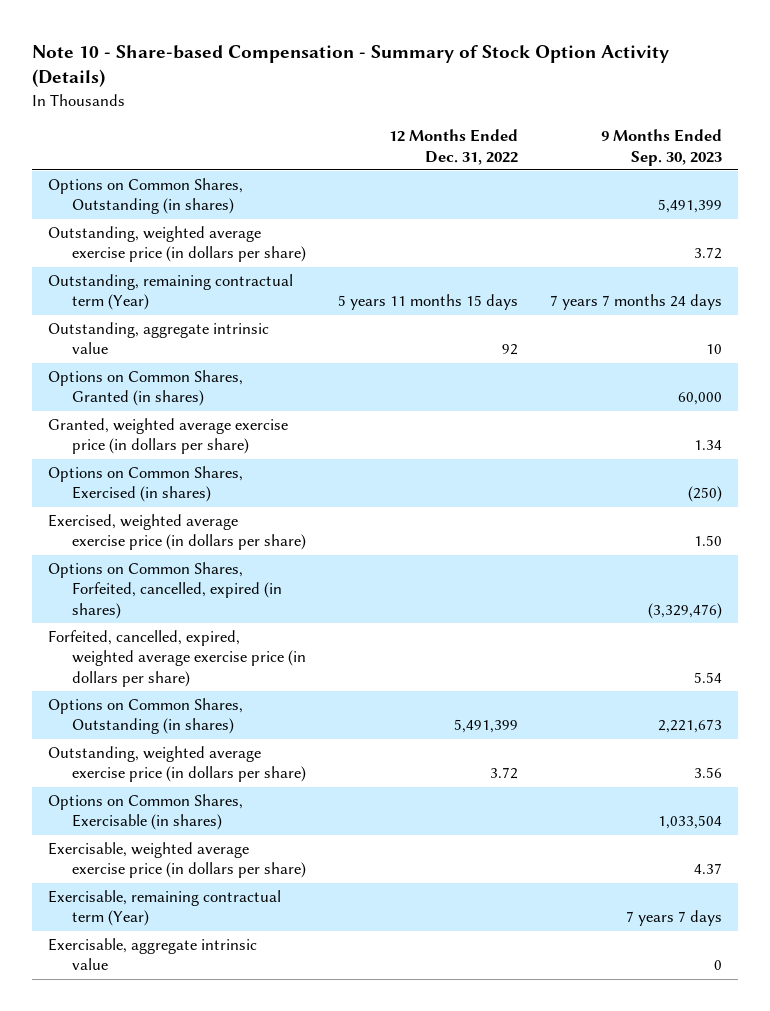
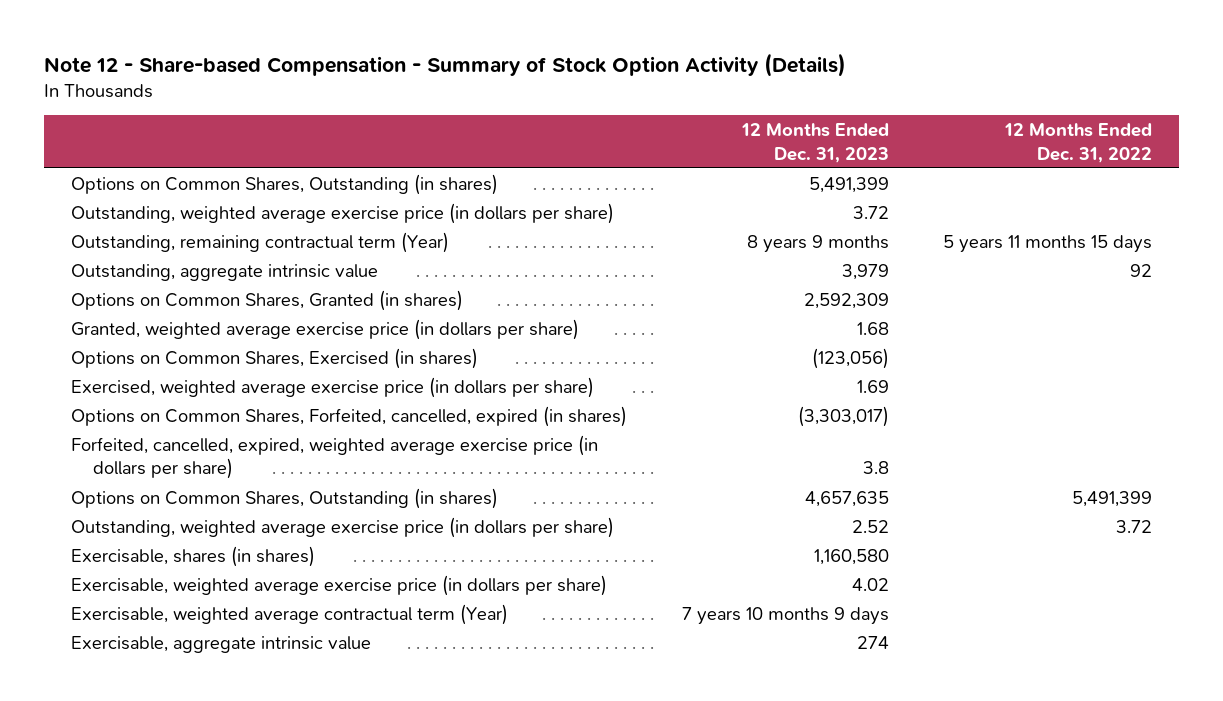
[31,44,669,88] Note 10 - Share-based Compensation - Summary of Stock Option Activity (Details) -> [43,53,846,78] Note 12 - Share-based Compensation - Summary of Stock Option Activity (Details)
[600,129,722,166] 9 Months Ended Sep. 30, 2023 -> none
none -> [740,123,889,163] 12 Months Ended Dec. 31, 2023
[47,793,243,831] Options on Common Shares, Exercisable (in shares) -> [71,545,316,567] Exercisable, shares (in shares)
[47,889,281,927] Exercisable, remaining contractual term (Year) -> [71,603,509,625] Exercisable, weighted average contractual term (Year)

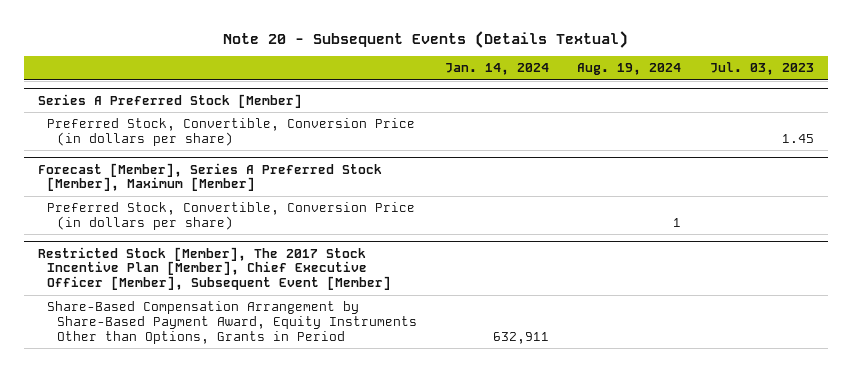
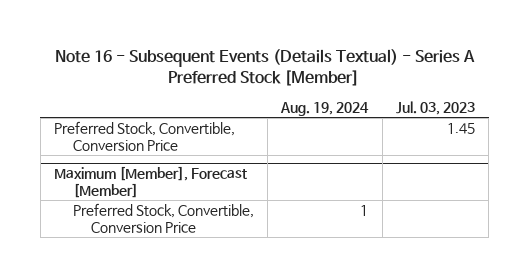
[222,30,628,48] Note 20 - Subsequent Events (Details Textual) -> [55,48,476,87] Note 16 - Subsequent Events (Details Textual) - Series A Preferred Stock [Member]
[444,63,549,76] Jan. 14, 2024 -> none
[38,93,303,108] Series A Preferred Stock [Member] -> none
[47,118,416,146] Preferred Stock, Convertible, Conversion Price (in dollars per share) -> none
[38,246,392,291] Restricted Stock [Member], The 2017 Stock Incentive Plan [Member], Chief Executive Officer [Member], Subsequent Event [Member] -> none
[47,301,417,344] Share-Based Compensation Arrangement by Share-Based Payment Award, Equity Instruments Other than Options, Grants in Period -> none
none -> [54,121,236,151] Preferred Stock, Convertible, Conversion Price
[38,162,383,192] Forecast [Member], Series A Preferred Stock [Member], Maximum [Member] -> [54,166,248,199] Maximum [Member], Forecast [Member]
[47,202,416,230] Preferred Stock, Convertible, Conversion Price (in dollars per share) -> [72,203,254,233] Preferred Stock, Convertible, Conversion Price

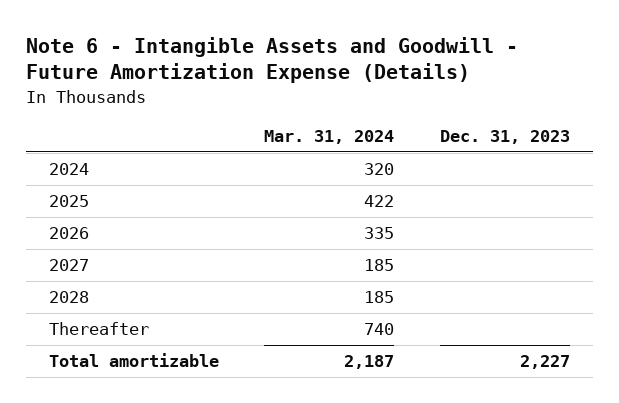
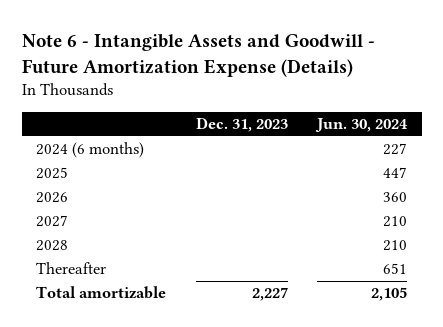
[264,130,395,145] Mar. 31, 2024 -> none
none -> [314,118,408,133] Jun. 30, 2024
[48,163,89,176] 2024 -> [36,142,145,159] 2024 (6 months)

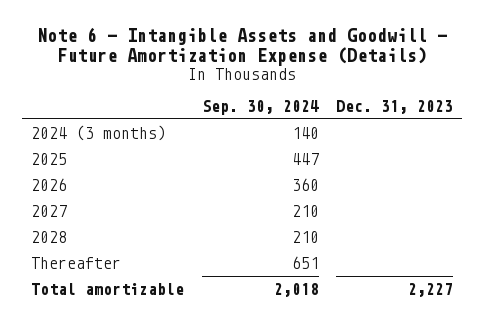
[314,118,408,133] Jun. 30, 2024 -> none
none -> [201,99,319,115] Sep. 30, 2024
[36,142,145,159] 2024 (6 months) -> [31,124,167,141] 2024 (3 months)

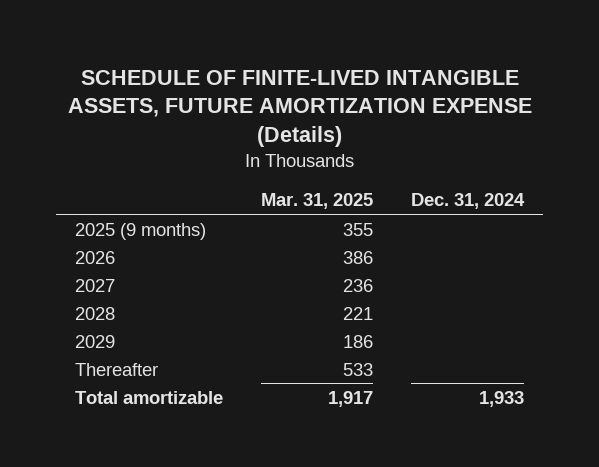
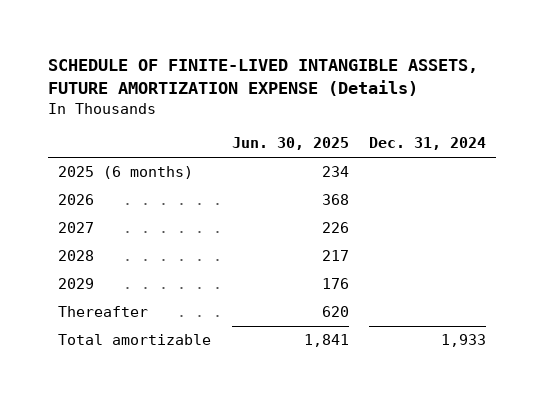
[261,193,374,210] Mar. 31, 2025 -> none
none -> [231,137,349,151] Jun. 30, 2025
[74,222,206,240] 2025 (9 months) -> [58,166,194,180] 2025 (6 months)

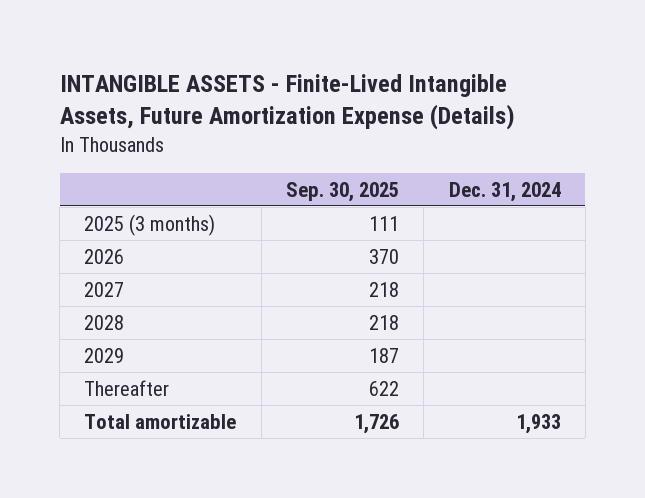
[48,59,479,97] SCHEDULE OF FINITE-LIVED INTANGIBLE ASSETS, FUTURE AMORTIZATION EXPENSE (Details) -> [59,73,515,130] INTANGIBLE ASSETS - Finite-Lived Intangible Assets, Future Amortization Expense (Details)
[231,137,349,151] Jun. 30, 2025 -> none
none -> [285,181,399,202] Sep. 30, 2025
[58,166,194,180] 2025 (6 months) -> [84,213,216,236] 2025 (3 months)

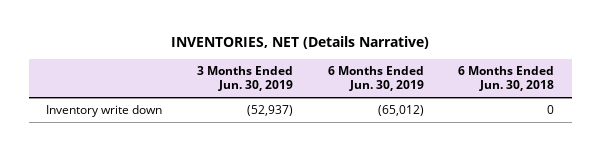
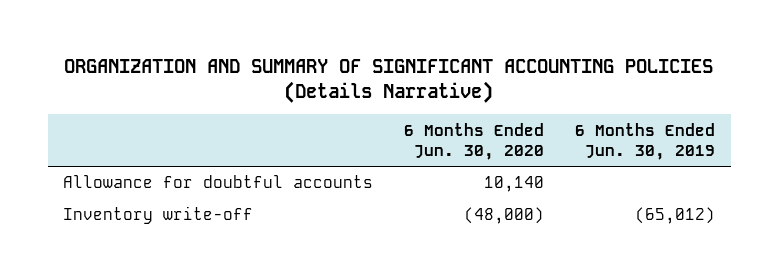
[171,36,430,50] INVENTORIES, NET (Details Narrative) -> [64,58,714,103] ORGANIZATION AND SUMMARY OF SIGNIFICANT ACCOUNTING POLICIES (Details Narrative)
[196,65,293,92] 3 Months Ended Jun. 30, 2019 -> none
[458,65,555,92] 6 Months Ended Jun. 30, 2018 -> none
none -> [404,122,545,161] 6 Months Ended Jun. 30, 2020
none -> [63,175,374,189] Allowance for doubtful accounts
[46,104,163,117] Inventory write down -> [63,206,254,225] Inventory write-off

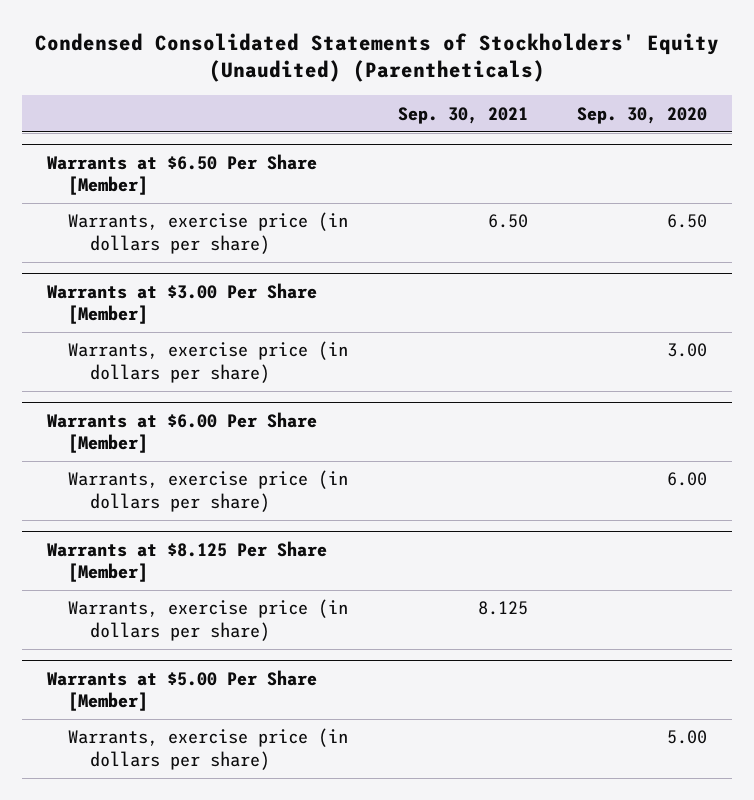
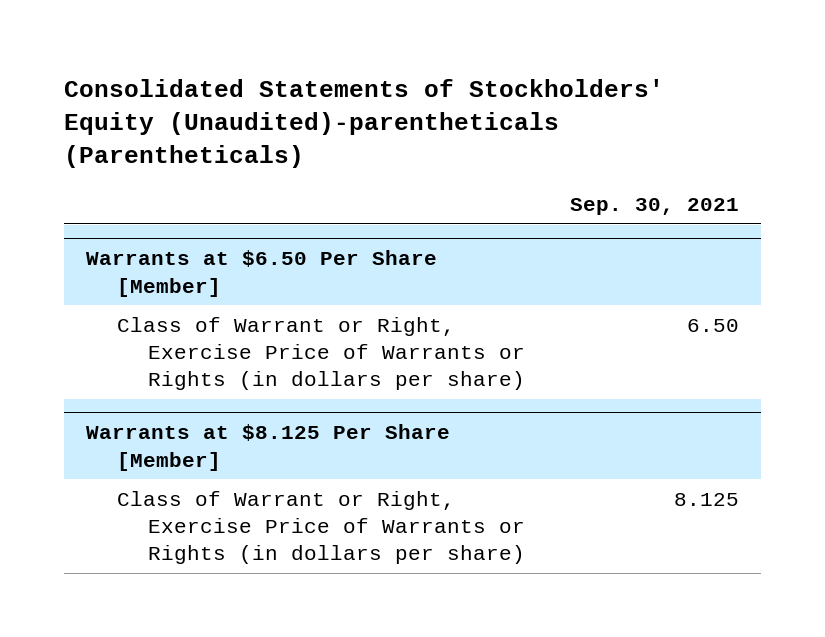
[34,32,719,83] Condensed Consolidated Statements of Stockholders' Equity (Unaudited) (Parentheticals) -> [63,78,664,168] Consolidated Statements of Stockholders' Equity (Unaudited)-parentheticals (Parentheticals)
[577,106,708,124] Sep. 30, 2020 -> none
[46,282,317,324] Warrants at $3.00 Per Share [Member] -> none
[68,341,349,383] Warrants, exercise price (in dollars per share) -> none
[46,411,317,453] Warrants at $6.00 Per Share [Member] -> none
[68,470,349,512] Warrants, exercise price (in dollars per share) -> none
[68,212,349,254] Warrants, exercise price (in dollars per share) -> [117,316,526,391] Class of Warrant or Right, Exercise Price of Warrants or Rights (in dollars per share)
[46,669,317,711] Warrants at $5.00 Per Share [Member] -> none
[68,728,349,770] Warrants, exercise price (in dollars per share) -> none
[68,599,349,641] Warrants, exercise price (in dollars per share) -> [117,490,526,565] Class of Warrant or Right, Exercise Price of Warrants or Rights (in dollars per share)

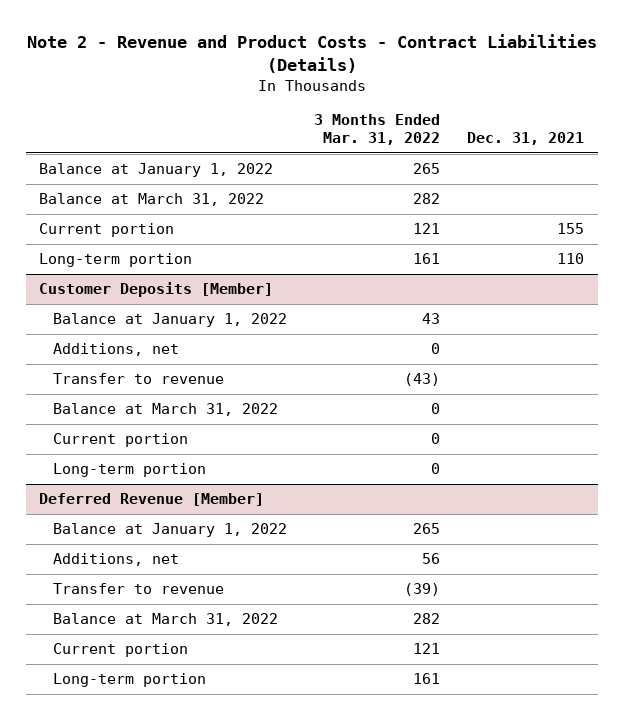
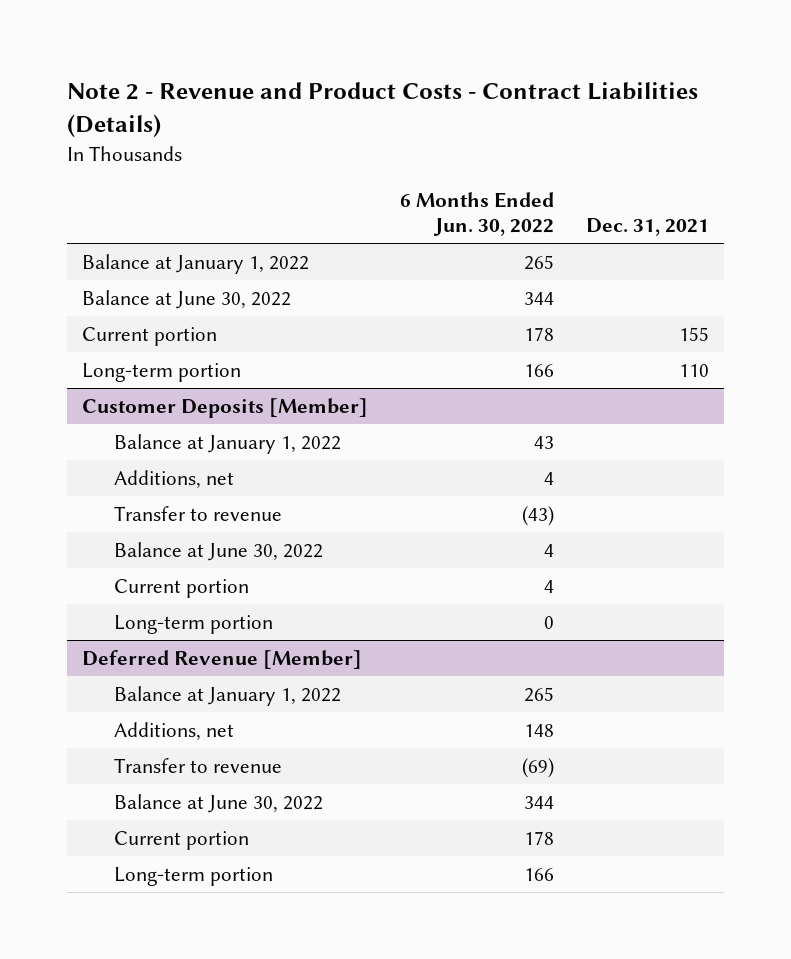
[313,114,440,146] 3 Months Ended Mar. 31, 2022 -> none
none -> [400,191,555,237] 6 Months Ended Jun. 30, 2022
[39,193,265,207] Balance at March 31, 2022 -> [82,289,292,309] Balance at June 30, 2022
[52,403,278,417] Balance at March 31, 2022 -> [114,541,324,561] Balance at June 30, 2022
[52,613,278,627] Balance at March 31, 2022 -> [114,793,324,813] Balance at June 30, 2022

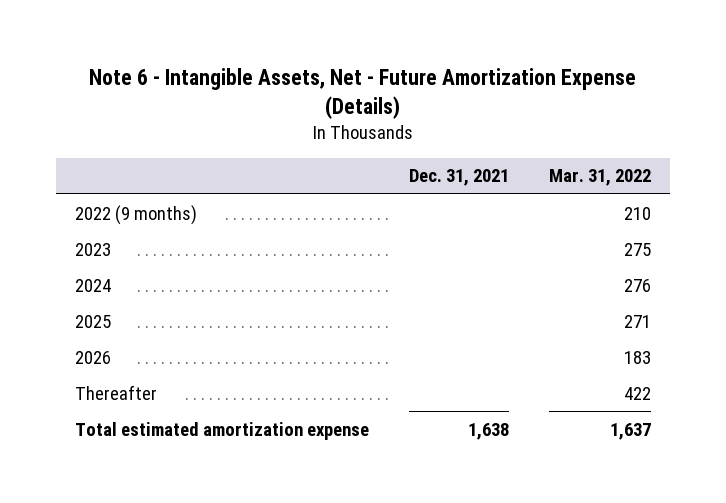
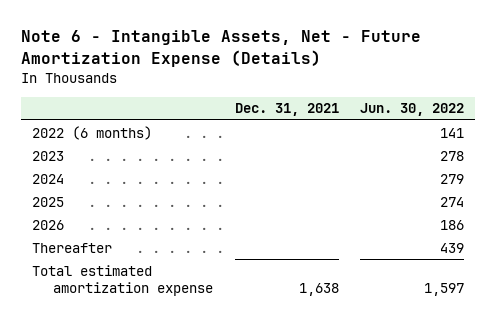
[548,169,651,187] Mar. 31, 2022 -> none
none -> [360,103,465,117] Jun. 30, 2022
[75,204,198,225] 2022 (9 months) -> [31,125,152,140] 2022 (6 months)

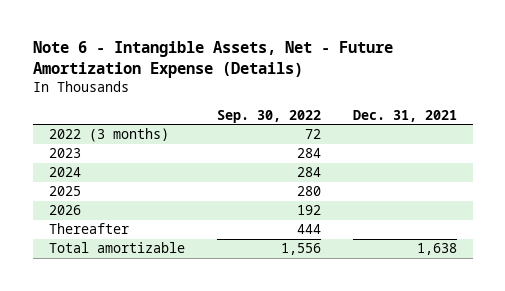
[360,103,465,117] Jun. 30, 2022 -> none
none -> [216,109,321,123] Sep. 30, 2022
[31,125,152,140] 2022 (6 months) -> [48,128,169,143] 2022 (3 months)
[31,264,213,296] Total estimated amortization expense -> [48,242,185,254] Total amortizable

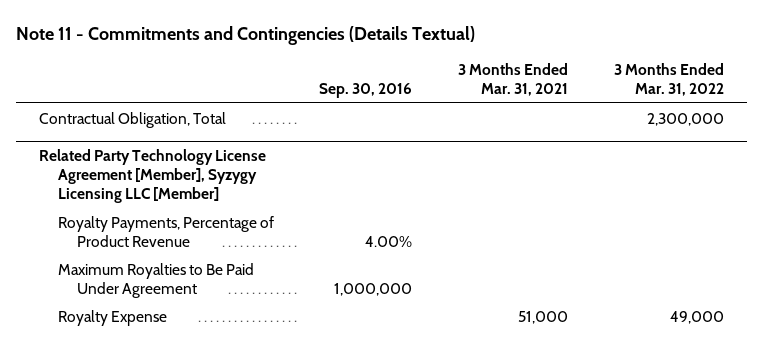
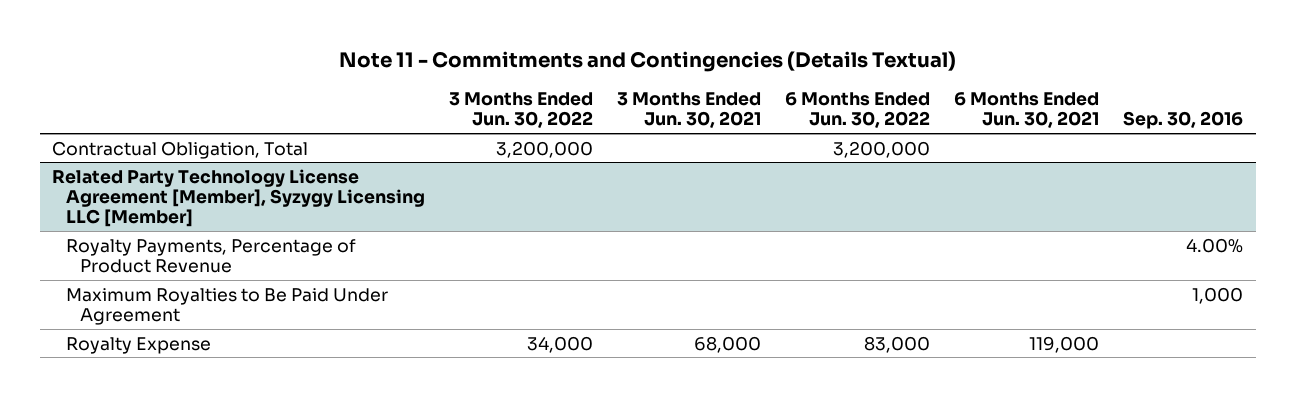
[458,63,569,97] 3 Months Ended Mar. 31, 2021 -> none
[614,63,725,97] 3 Months Ended Mar. 31, 2022 -> none
none -> [448,92,593,129] 3 Months Ended Jun. 30, 2022
none -> [617,92,762,129] 3 Months Ended Jun. 30, 2021
none -> [785,92,931,129] 6 Months Ended Jun. 30, 2022
none -> [954,92,1100,129] 6 Months Ended Jun. 30, 2021
[334,282,413,296] 1,000,000 -> [1192,286,1244,304] 1,000

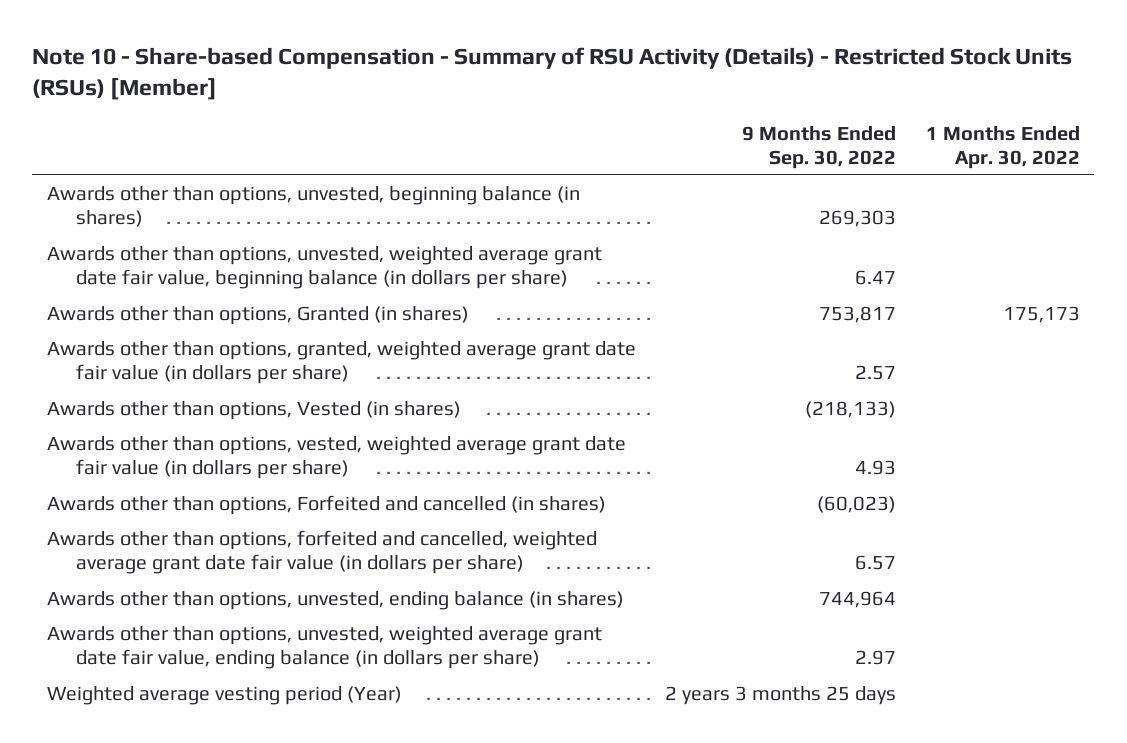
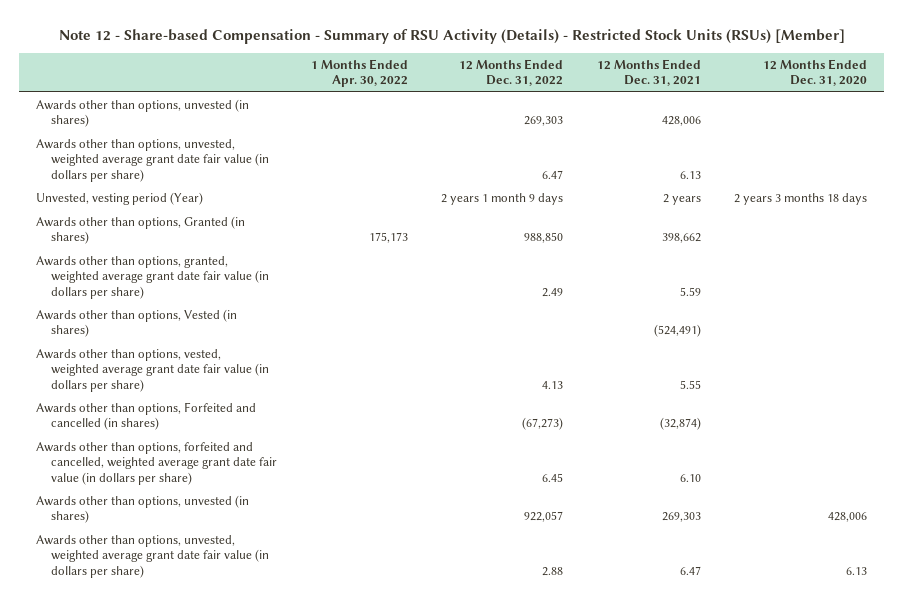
[32,46,1073,101] Note 10 - Share-based Compensation - Summary of RSU Activity (Details) - Restricted Stock Units (RSUs) [Member] -> [58,28,845,44] Note 12 - Share-based Compensation - Summary of RSU Activity (Details) - Restricted Stock Units (RSUs) [Member]
[742,125,897,169] 9 Months Ended Sep. 30, 2022 -> none
none -> [459,58,564,86] 12 Months Ended Dec. 31, 2022
none -> [596,58,701,86] 12 Months Ended Dec. 31, 2021
none -> [763,58,868,86] 12 Months Ended Dec. 31, 2020
[47,186,581,228] Awards other than options, unvested, beginning balance (in shares) -> [36,99,250,128] Awards other than options, unvested (in shares)
[47,246,603,290] Awards other than options, unvested, weighted average grant date fair value, beginning balance (in dollars per share) -> [36,139,270,182] Awards other than options, unvested, weighted average grant date fair value (in dollars per share)
none -> [36,192,204,206] Unvested, vesting period (Year)
[47,686,403,706] Weighted average vesting period (Year) -> none
[47,591,625,611] Awards other than options, unvested, ending balance (in shares) -> [36,495,250,524] Awards other than options, unvested (in shares)
[47,626,603,670] Awards other than options, unvested, weighted average grant date fair value, ending balance (in dollars per share) -> [36,535,270,578] Awards other than options, unvested, weighted average grant date fair value (in dollars per share)

